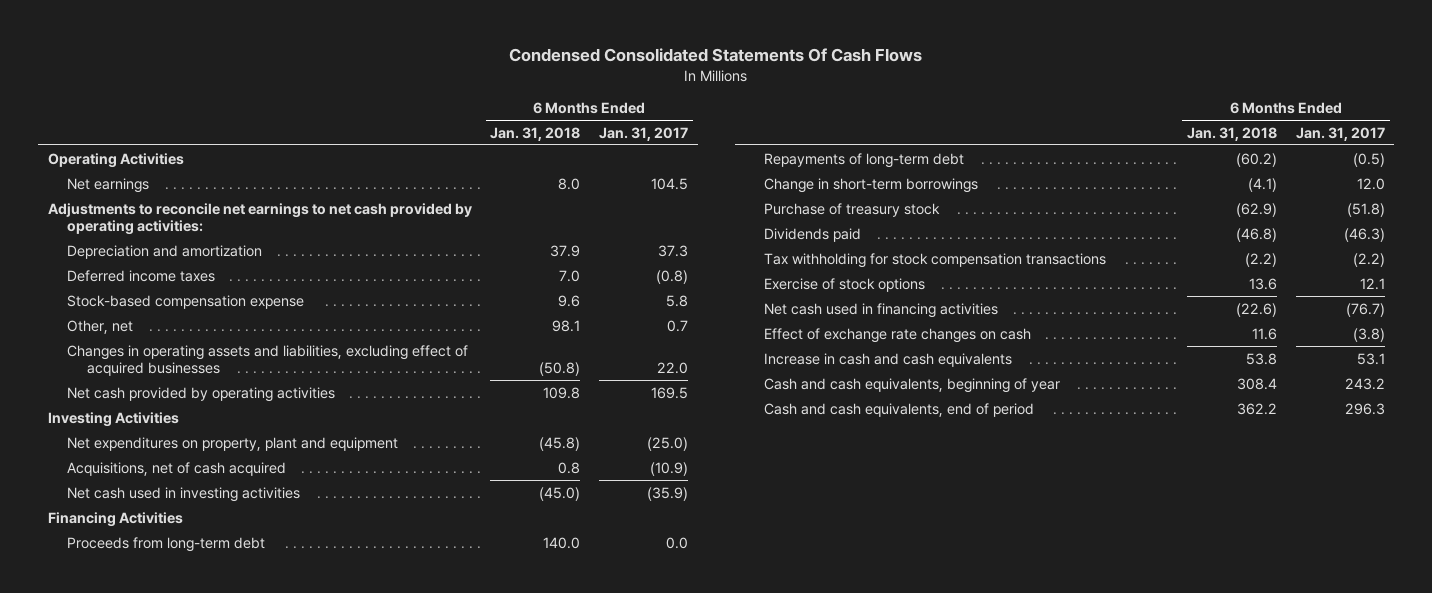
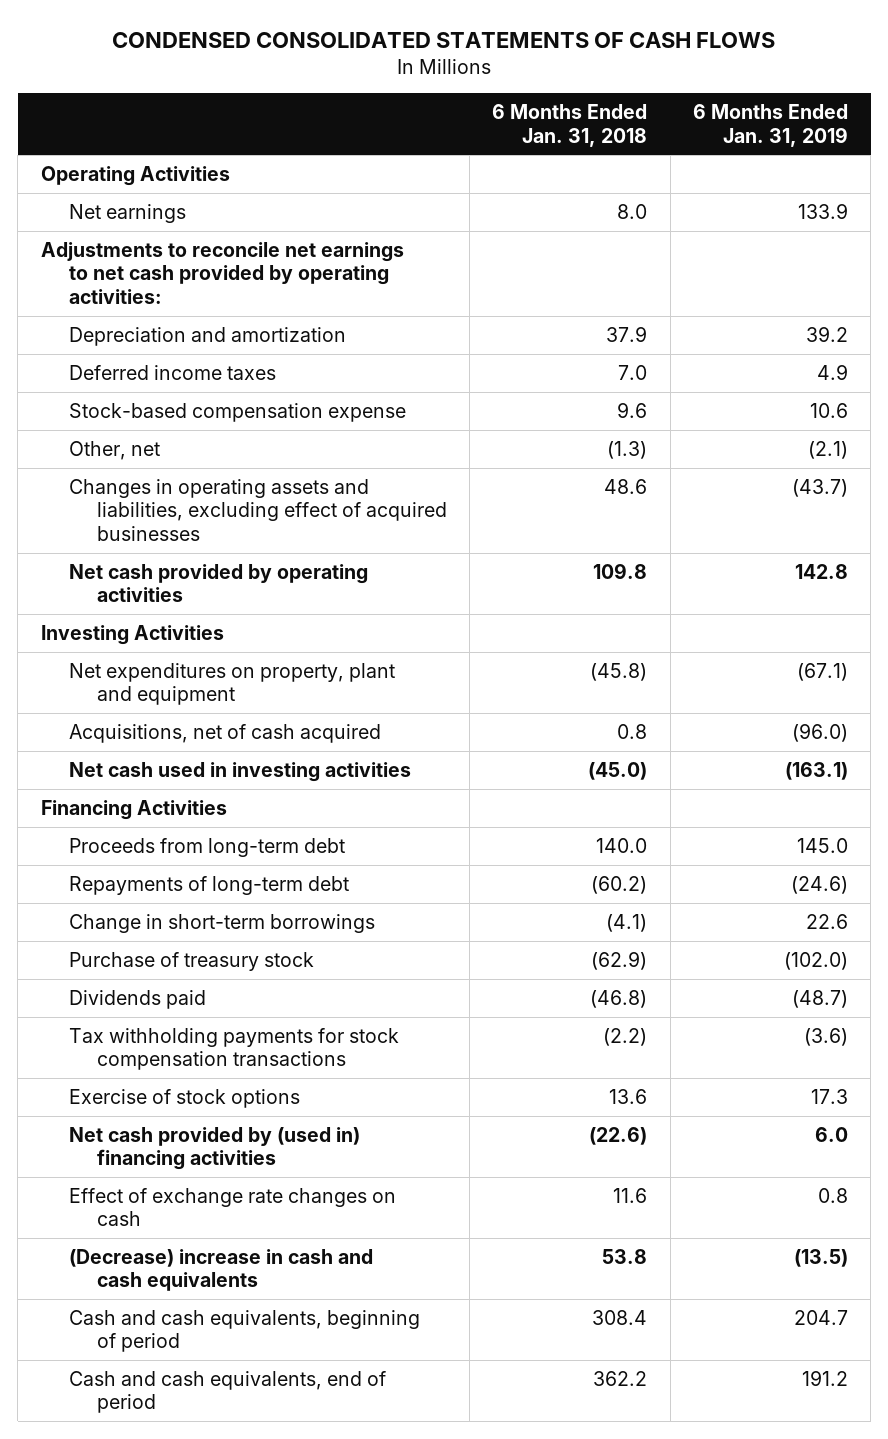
[509,47,923,62] Condensed Consolidated Statements Of Cash Flows -> [112,31,776,48] CONDENSED CONSOLIDATED STATEMENTS OF CASH FLOWS
[599,126,689,141] Jan. 31, 2017 -> none
none -> [692,104,848,147] 6 Months Ended Jan. 31, 2019
[552,319,581,332] 98.1 -> [607,440,648,459] (1.3)
[539,361,581,376] (50.8) -> [604,478,648,494] 48.6
[763,252,1106,268] Tax withholding for stock compensation transactions -> [68,1027,399,1071] Tax withholding payments for stock compensation transactions
[763,302,998,318] Net cash used in financing activities -> [68,1126,360,1171] Net cash provided by (used in) financing activities
[763,352,1012,367] Increase in cash and cash equivalents -> [68,1248,373,1292] (Decrease) increase in cash and cash equivalents
[763,377,1060,393] Cash and cash equivalents, beginning of year -> [68,1309,420,1353] Cash and cash equivalents, beginning of period

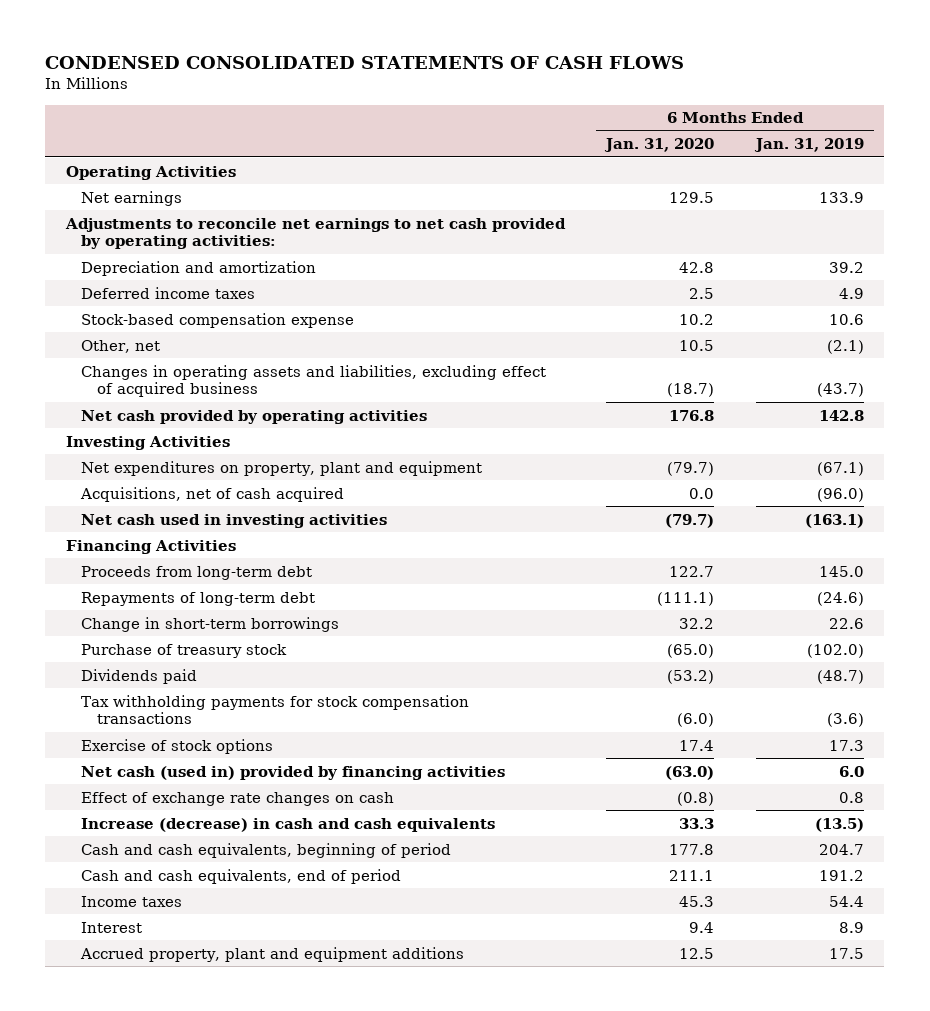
[492,104,648,147] 6 Months Ended Jan. 31, 2018 -> none
none -> [604,138,715,153] Jan. 31, 2020
[68,478,447,541] Changes in operating assets and liabilities, excluding effect of acquired businesses -> [81,364,547,398] Changes in operating assets and liabilities, excluding effect of acquired business
[68,1126,360,1171] Net cash provided by (used in) financing activities -> [81,765,506,780] Net cash (used in) provided by financing activities
[68,1248,373,1292] (Decrease) increase in cash and cash equivalents -> [81,817,496,832] Increase (decrease) in cash and cash equivalents
none -> [81,895,183,907] Income taxes
none -> [81,921,143,933] Interest
none -> [80,946,465,962] Accrued property, plant and equipment additions

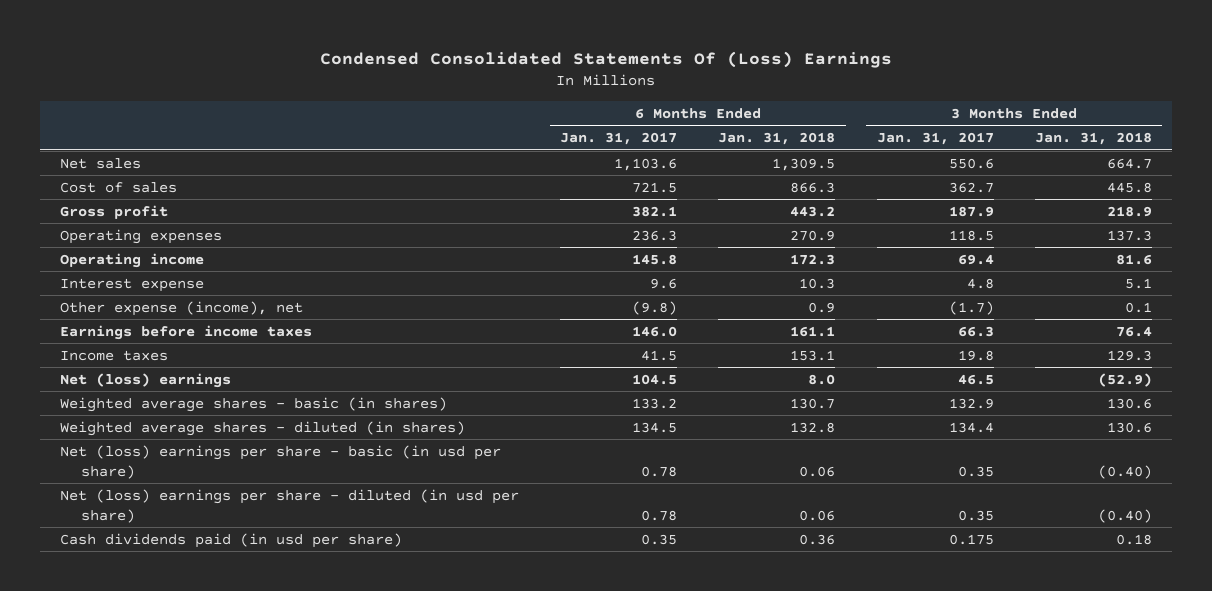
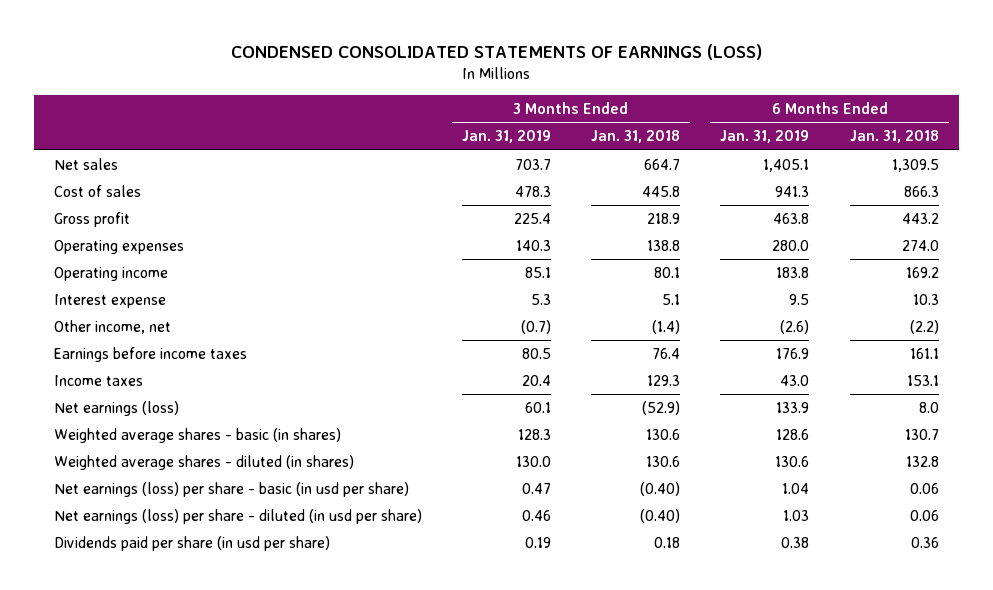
[319,51,892,69] Condensed Consolidated Statements Of (Loss) Earnings -> [231,44,763,61] CONDENSED CONSOLIDATED STATEMENTS OF EARNINGS (LOSS)
[560,132,678,146] Jan. 31, 2017 -> none
[876,132,994,146] Jan. 31, 2017 -> none
none -> [462,130,552,144] Jan. 31, 2019
none -> [720,130,810,144] Jan. 31, 2019
[790,229,836,241] 270.9 -> [901,240,939,252] 274.0
[1106,229,1152,241] 137.3 -> [647,240,681,252] 138.8
[790,253,836,265] 172.3 -> [905,267,939,279] 169.2
[1115,253,1152,265] 81.6 -> [654,267,681,279] 80.1
[60,300,304,316] Other expense (income), net -> [54,320,172,335] Other income, net
[808,301,836,313] 0.9 -> [909,320,939,335] (2.2)
[1124,301,1152,313] 0.1 -> [652,320,681,335] (1.4)
[60,372,232,388] Net (loss) earnings -> [54,401,180,417] Net earnings (loss)
[60,444,502,479] Net (loss) earnings per share - basic (in usd per share) -> [54,482,410,498] Net earnings (loss) per share - basic (in usd per share)
[60,488,520,523] Net (loss) earnings per share - diluted (in usd per share) -> [54,509,423,525] Net earnings (loss) per share - diluted (in usd per share)
[60,532,403,548] Cash dividends paid (in usd per share) -> [54,536,331,552] Dividends paid per share (in usd per share)

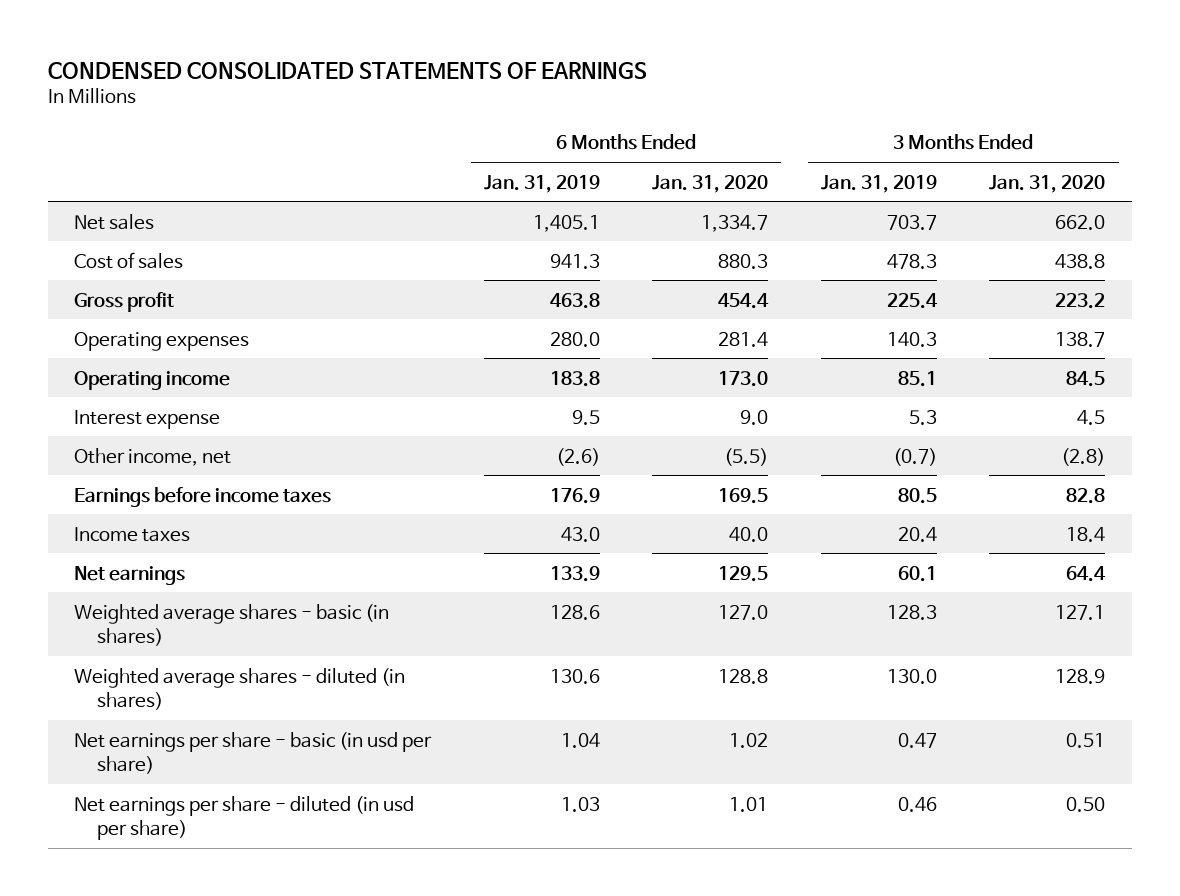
[231,44,763,61] CONDENSED CONSOLIDATED STATEMENTS OF EARNINGS (LOSS) -> [47,61,647,79] CONDENSED CONSOLIDATED STATEMENTS OF EARNINGS
[591,130,681,144] Jan. 31, 2018 -> none
[849,130,939,144] Jan. 31, 2018 -> none
none -> [652,174,769,193] Jan. 31, 2020
none -> [989,174,1106,193] Jan. 31, 2020
[54,401,180,417] Net earnings (loss) -> [74,565,186,585] Net earnings
[54,536,331,552] Dividends paid per share (in usd per share) -> none
[54,482,410,498] Net earnings (loss) per share - basic (in usd per share) -> [74,731,433,774] Net earnings per share - basic (in usd per share)
[54,509,423,525] Net earnings (loss) per share - diluted (in usd per share) -> [74,795,415,840] Net earnings per share - diluted (in usd per share)

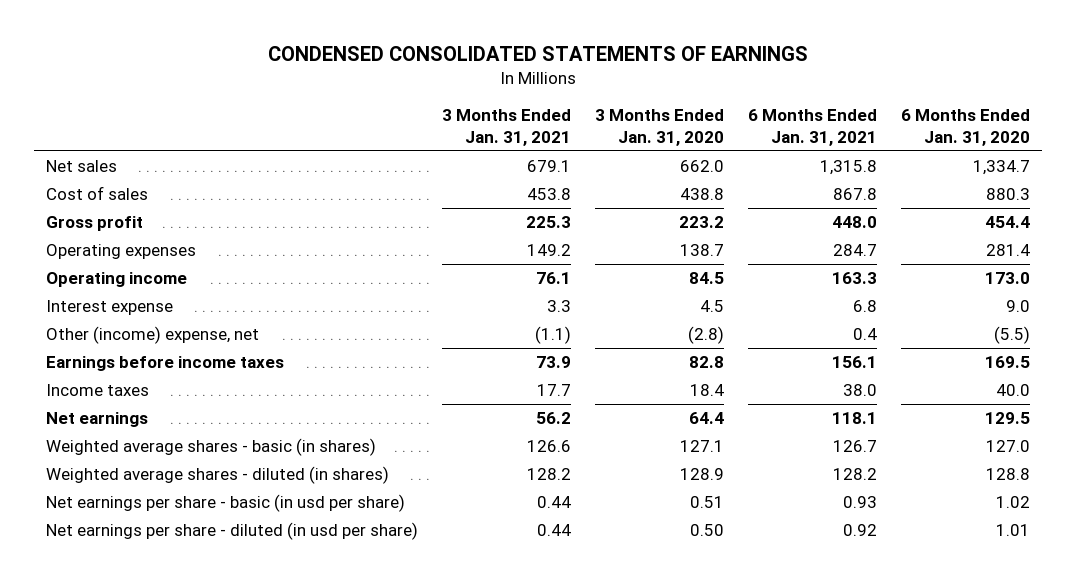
[483,174,600,193] Jan. 31, 2019 -> none
[820,174,937,193] Jan. 31, 2019 -> none
none -> [442,108,572,146] 3 Months Ended Jan. 31, 2021
none -> [748,108,878,146] 6 Months Ended Jan. 31, 2021
[74,447,232,466] Other income, net -> [45,325,259,344] Other (income) expense, net

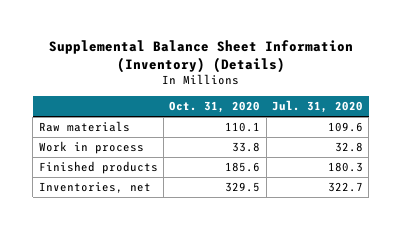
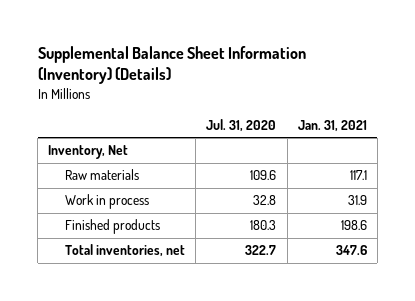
[169,101,261,114] Oct. 31, 2020 -> none
none -> [297,120,367,133] Jan. 31, 2021
none -> [48,145,129,160] Inventory, Net
[38,182,151,194] Inventories, net -> [65,244,186,258] Total inventories, net

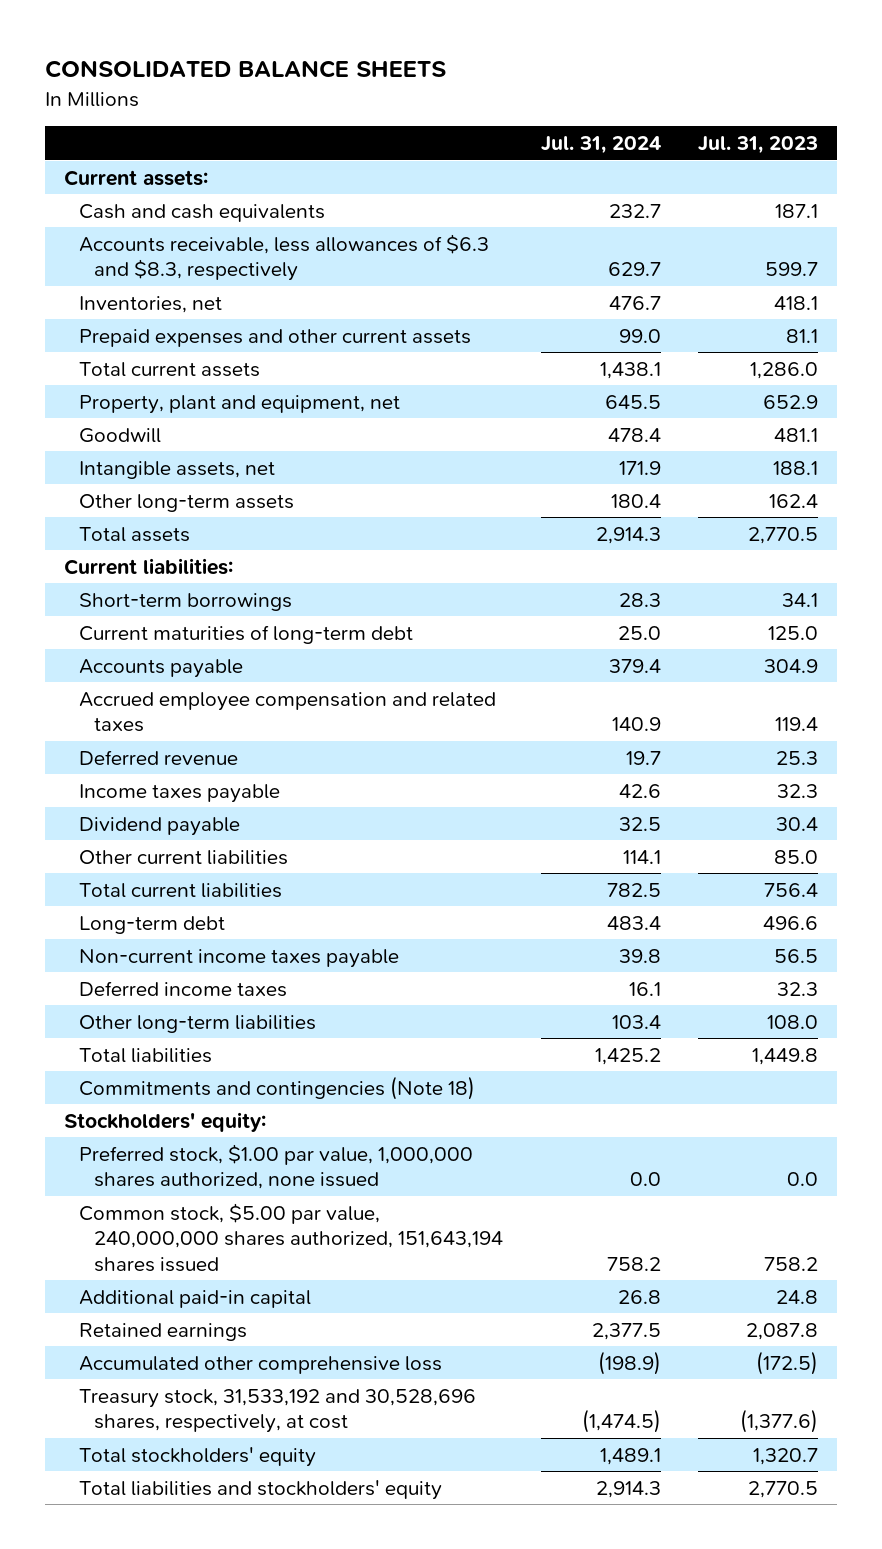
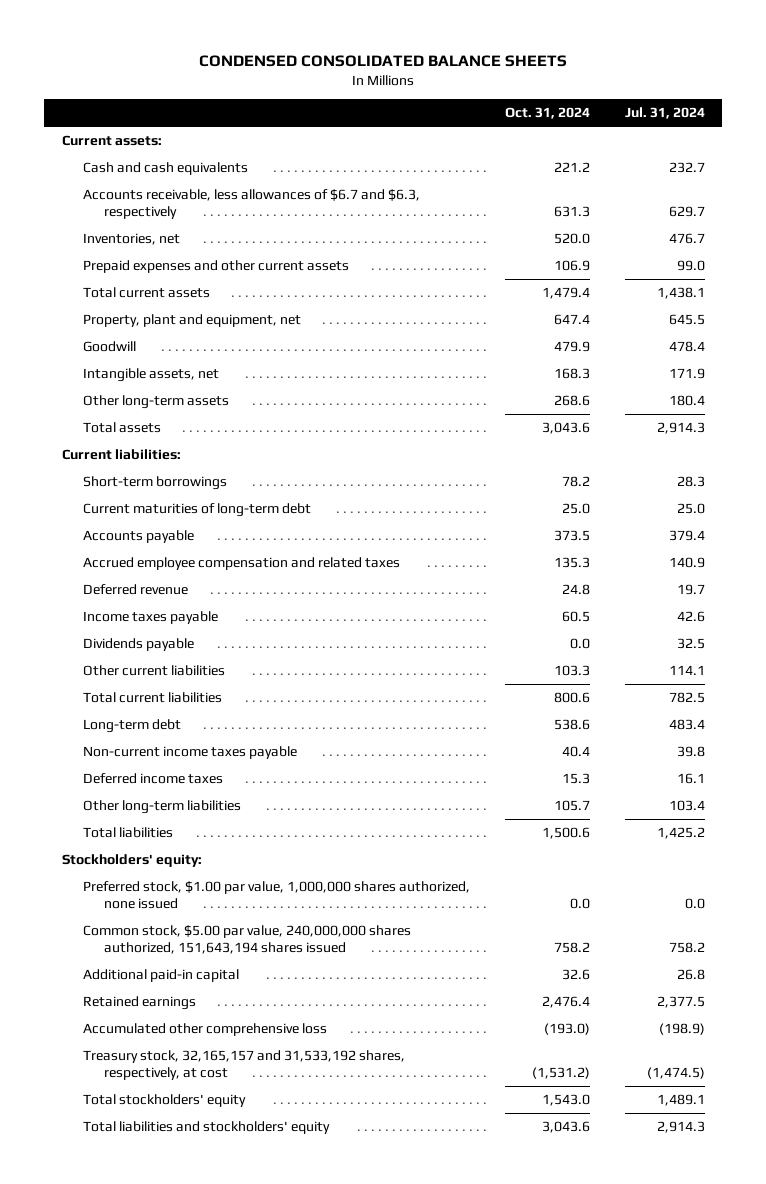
[44,60,446,79] CONSOLIDATED BALANCE SHEETS -> [199,55,568,68] CONDENSED CONSOLIDATED BALANCE SHEETS
[698,136,819,155] Jul. 31, 2023 -> none
none -> [504,107,590,120] Oct. 31, 2024
[78,233,489,282] Accounts receivable, less allowances of $6.3 and $8.3, respectively -> [82,189,420,220] Accounts receivable, less allowances of $6.7 and $6.3, respectively
[78,816,240,836] Dividend payable -> [82,638,194,652] Dividends payable
[78,1075,475,1100] Commitments and contingencies (Note 18) -> none
[78,1388,476,1434] Treasury stock, 31,533,192 and 30,528,696 shares, respectively, at cost -> [82,1050,405,1081] Treasury stock, 32,165,157 and 31,533,192 shares, respectively, at cost

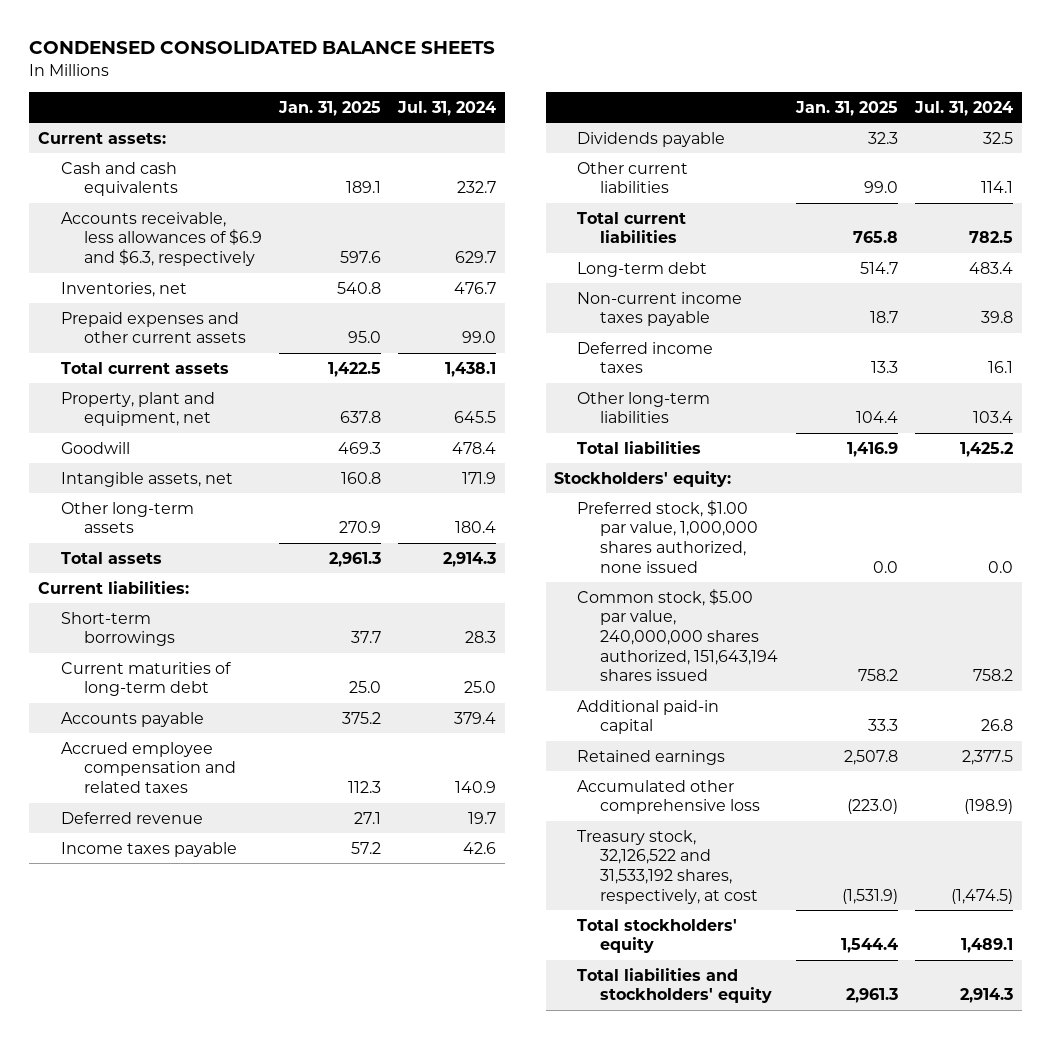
[504,107,590,120] Oct. 31, 2024 -> none
none -> [278,100,382,116] Jan. 31, 2025
[82,189,420,220] Accounts receivable, less allowances of $6.7 and $6.3, respectively -> [60,211,262,267] Accounts receivable, less allowances of $6.9 and $6.3, respectively
[82,1050,405,1081] Treasury stock, 32,165,157 and 31,533,192 shares, respectively, at cost -> [577,829,759,904] Treasury stock, 32,126,522 and 31,533,192 shares, respectively, at cost

